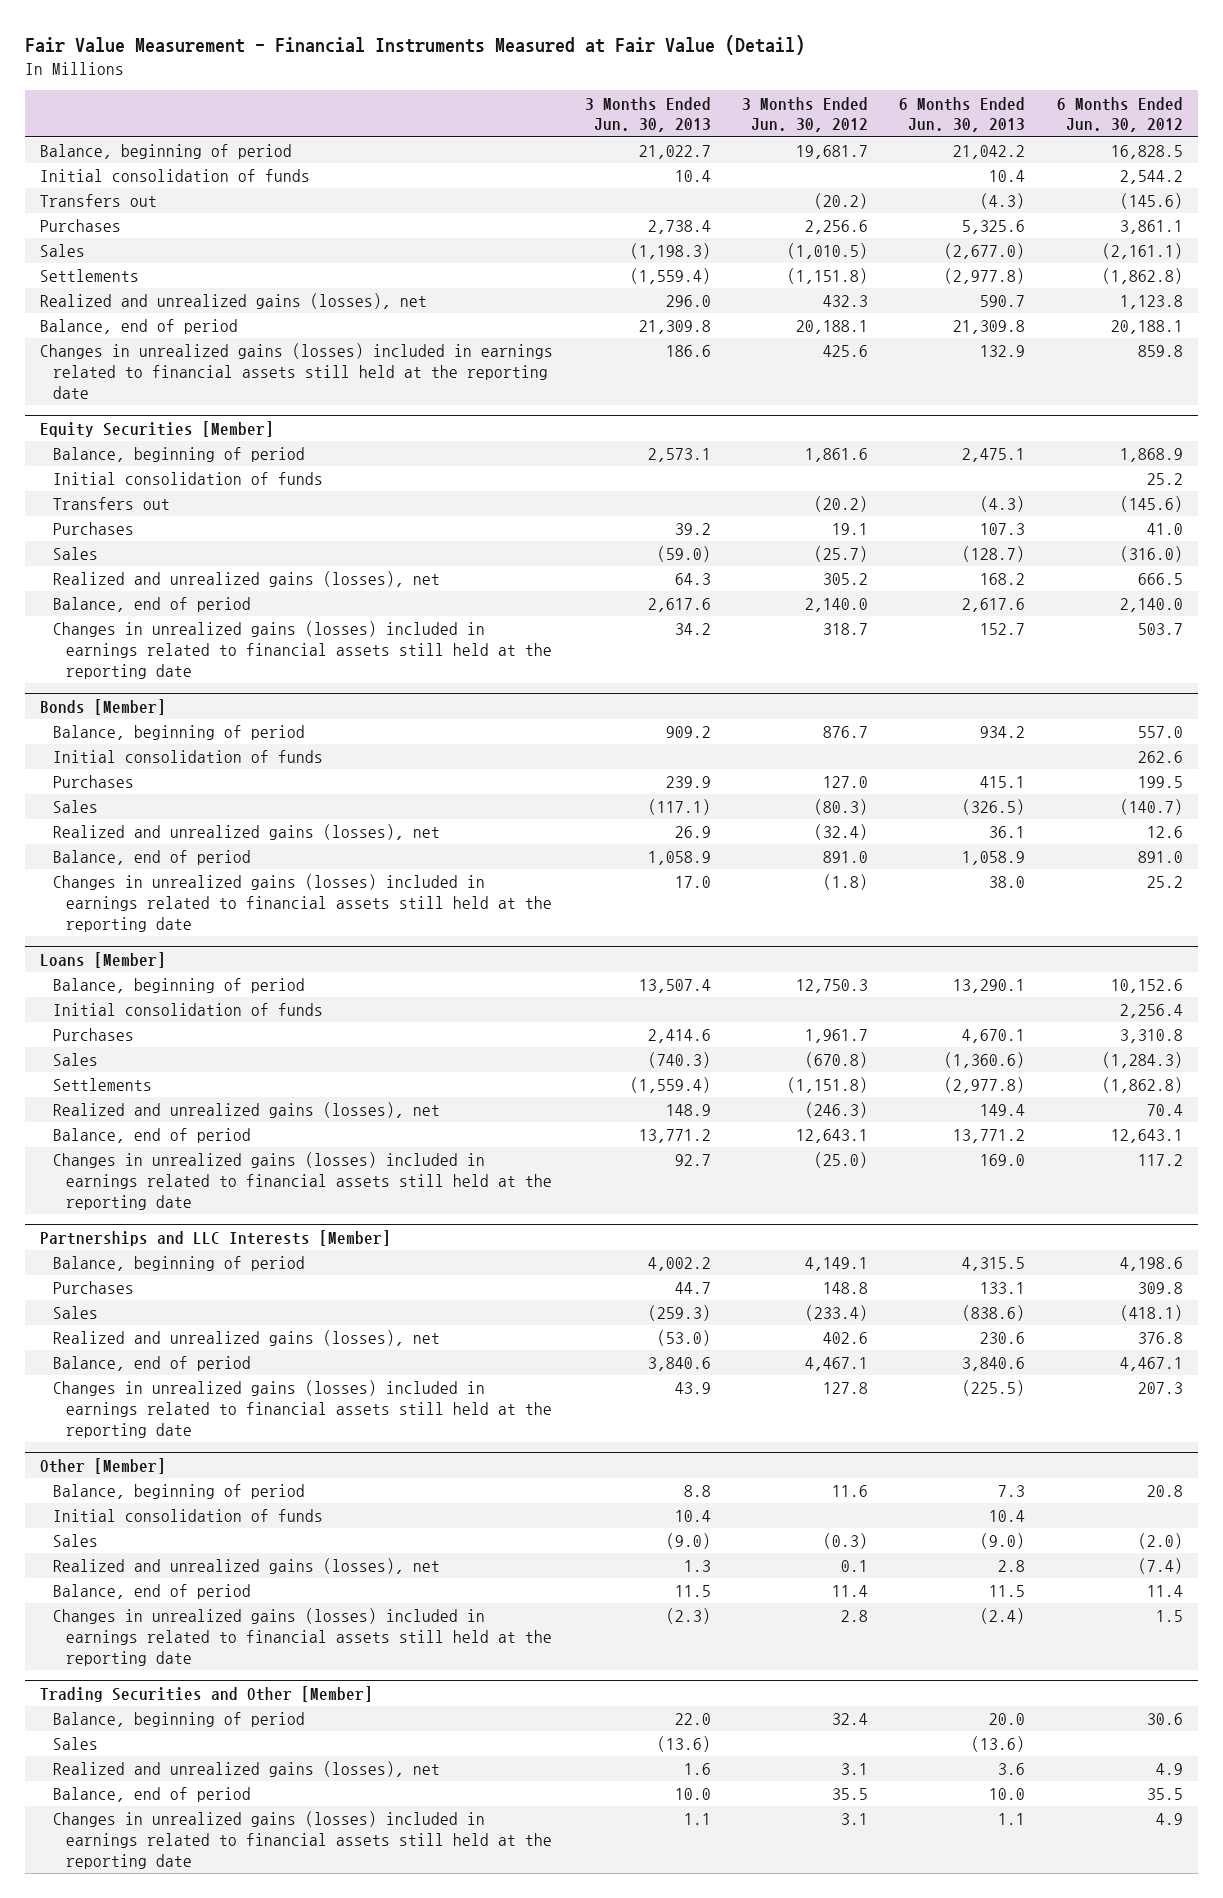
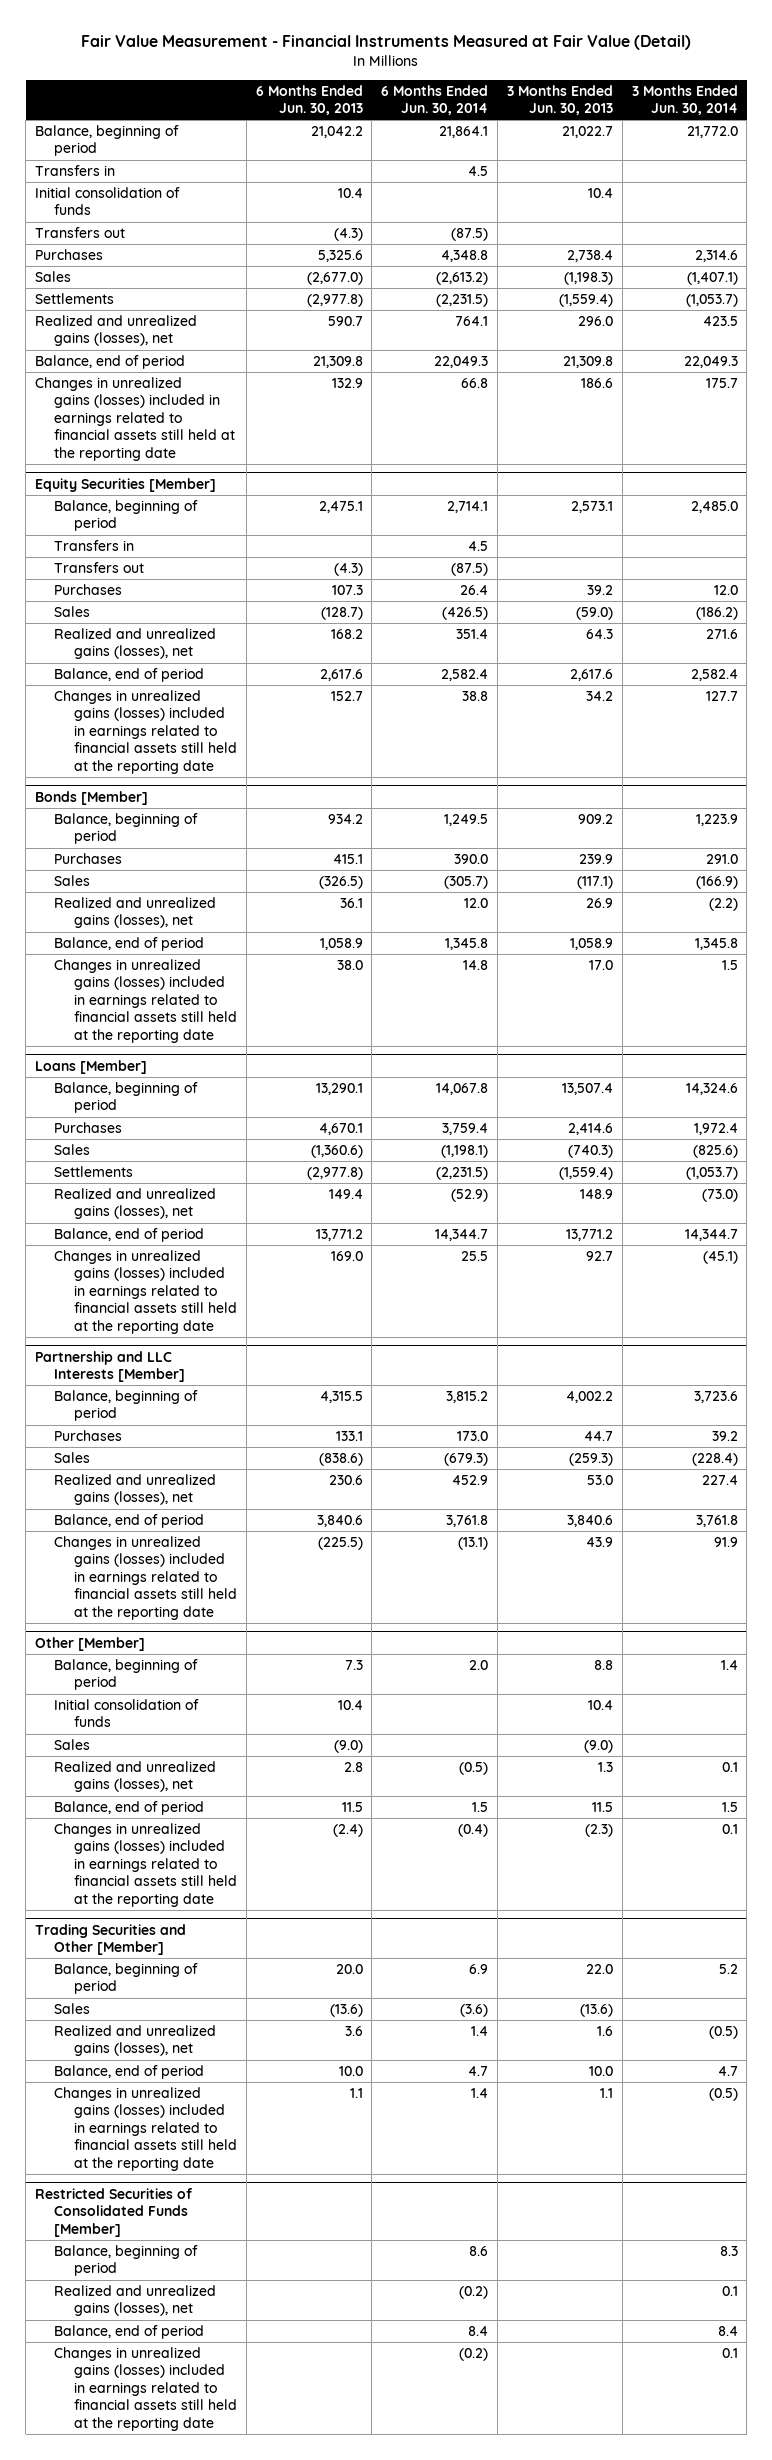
[742,96,869,133] 3 Months Ended Jun. 30, 2012 -> none
[1056,96,1183,133] 6 Months Ended Jun. 30, 2012 -> none
none -> [381,84,489,116] 6 Months Ended Jun. 30, 2014
none -> [631,84,738,116] 3 Months Ended Jun. 30, 2014
none -> [34,165,115,177] Transfers in
[53,472,324,486] Initial consolidation of funds -> none
none -> [54,540,135,552] Transfers in
[53,750,324,764] Initial consolidation of funds -> none
[53,1003,324,1017] Initial consolidation of funds -> none
[40,1229,392,1246] Partnerships and LLC Interests [Member] -> [34,1350,186,1383] Partnership and LLC Interests [Member]
[656,1330,711,1347] (53.0) -> [586,1475,613,1486] 53.0
none -> [34,2187,193,2237] Restricted Securities of Consolidated Funds [Member]
none -> [54,2245,199,2277] Balance, beginning of period
none -> [54,2285,217,2317] Realized and unrealized gains (losses), net
none -> [54,2325,205,2340] Balance, end of period
none -> [54,2347,237,2431] Changes in unrealized gains (losses) included in earnings related to financial assets still held at the reporting date

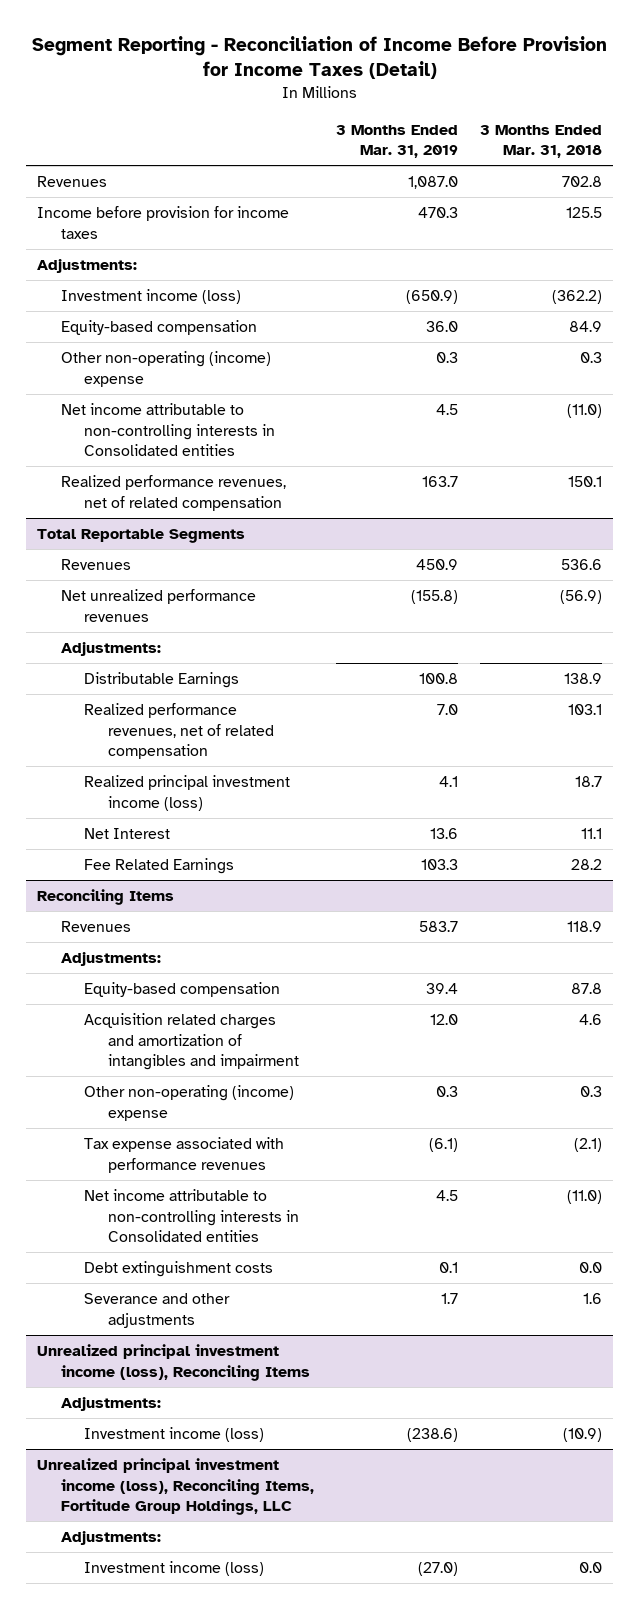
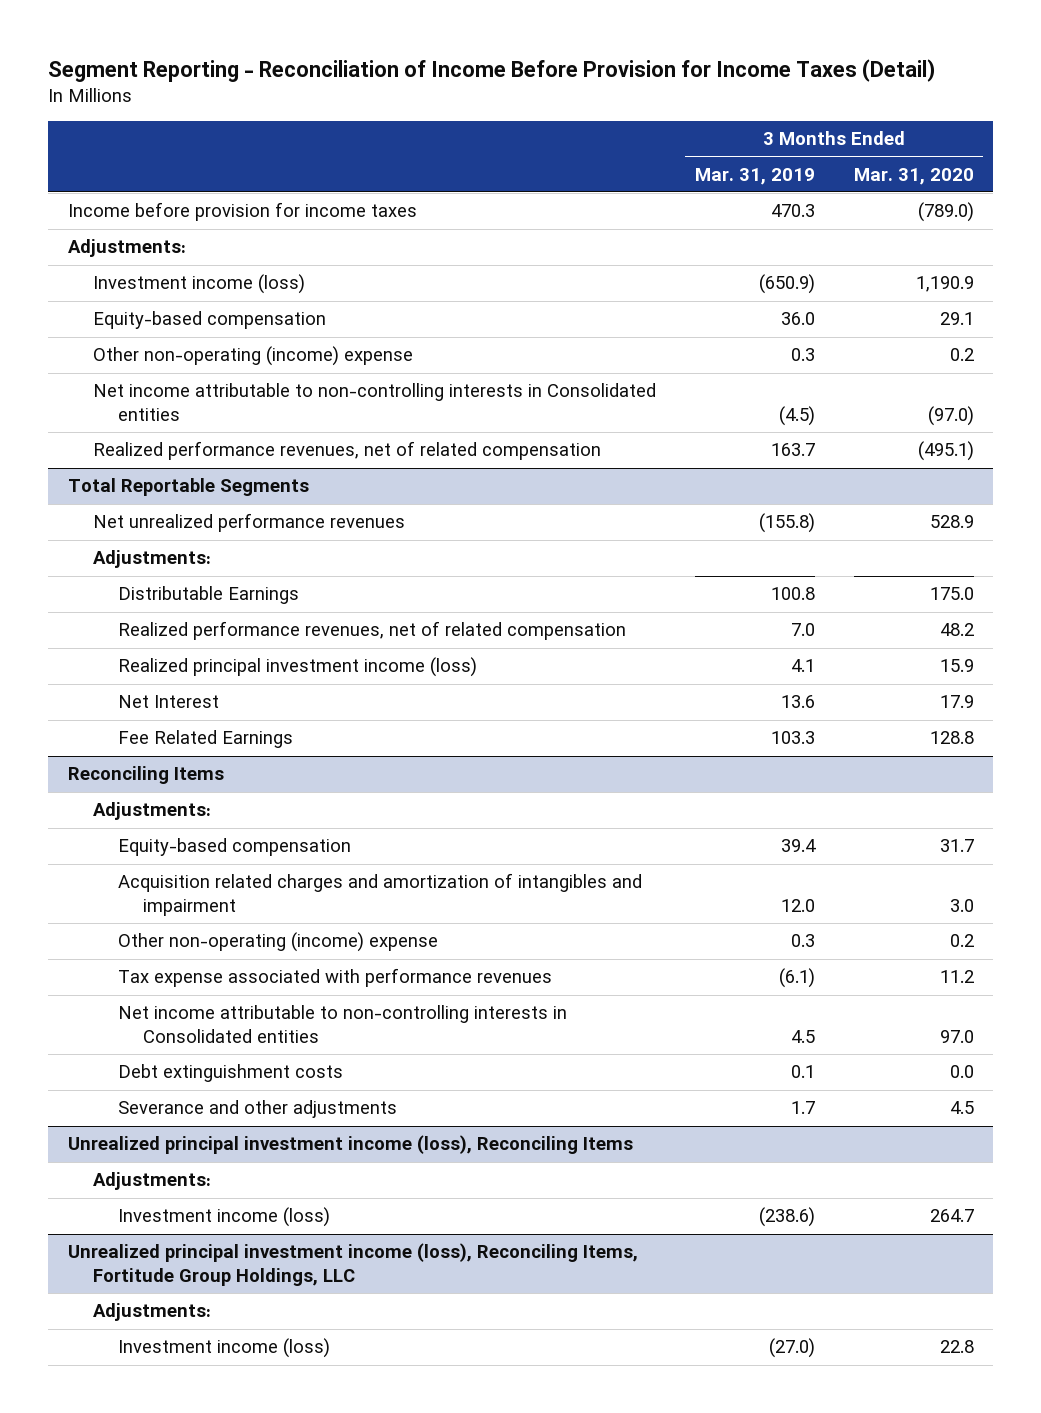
[479,124,602,159] 3 Months Ended Mar. 31, 2018 -> none
none -> [853,167,974,185] Mar. 31, 2020
[37,175,108,187] Revenues -> none
[435,403,458,415] 4.5 -> [778,405,815,426] (4.5)
[60,558,131,570] Revenues -> none
[60,920,131,932] Revenues -> none

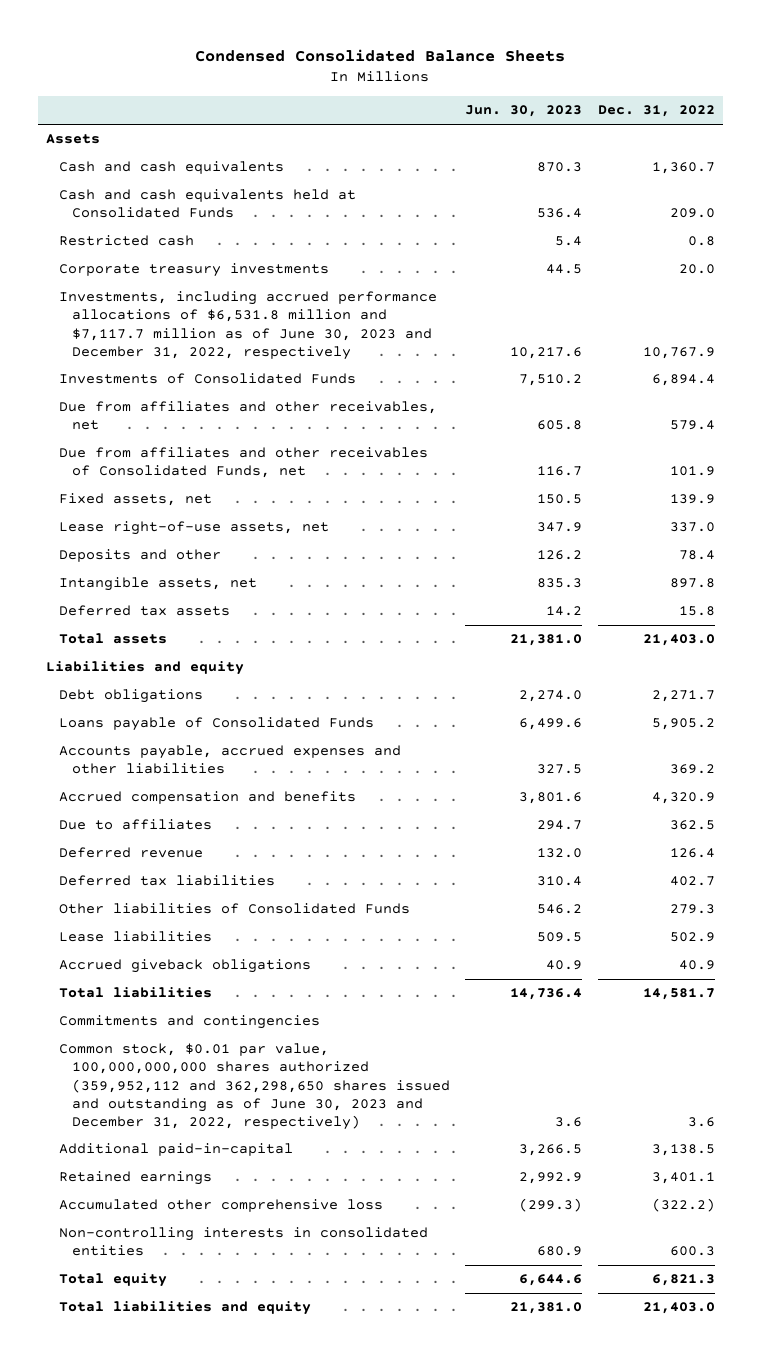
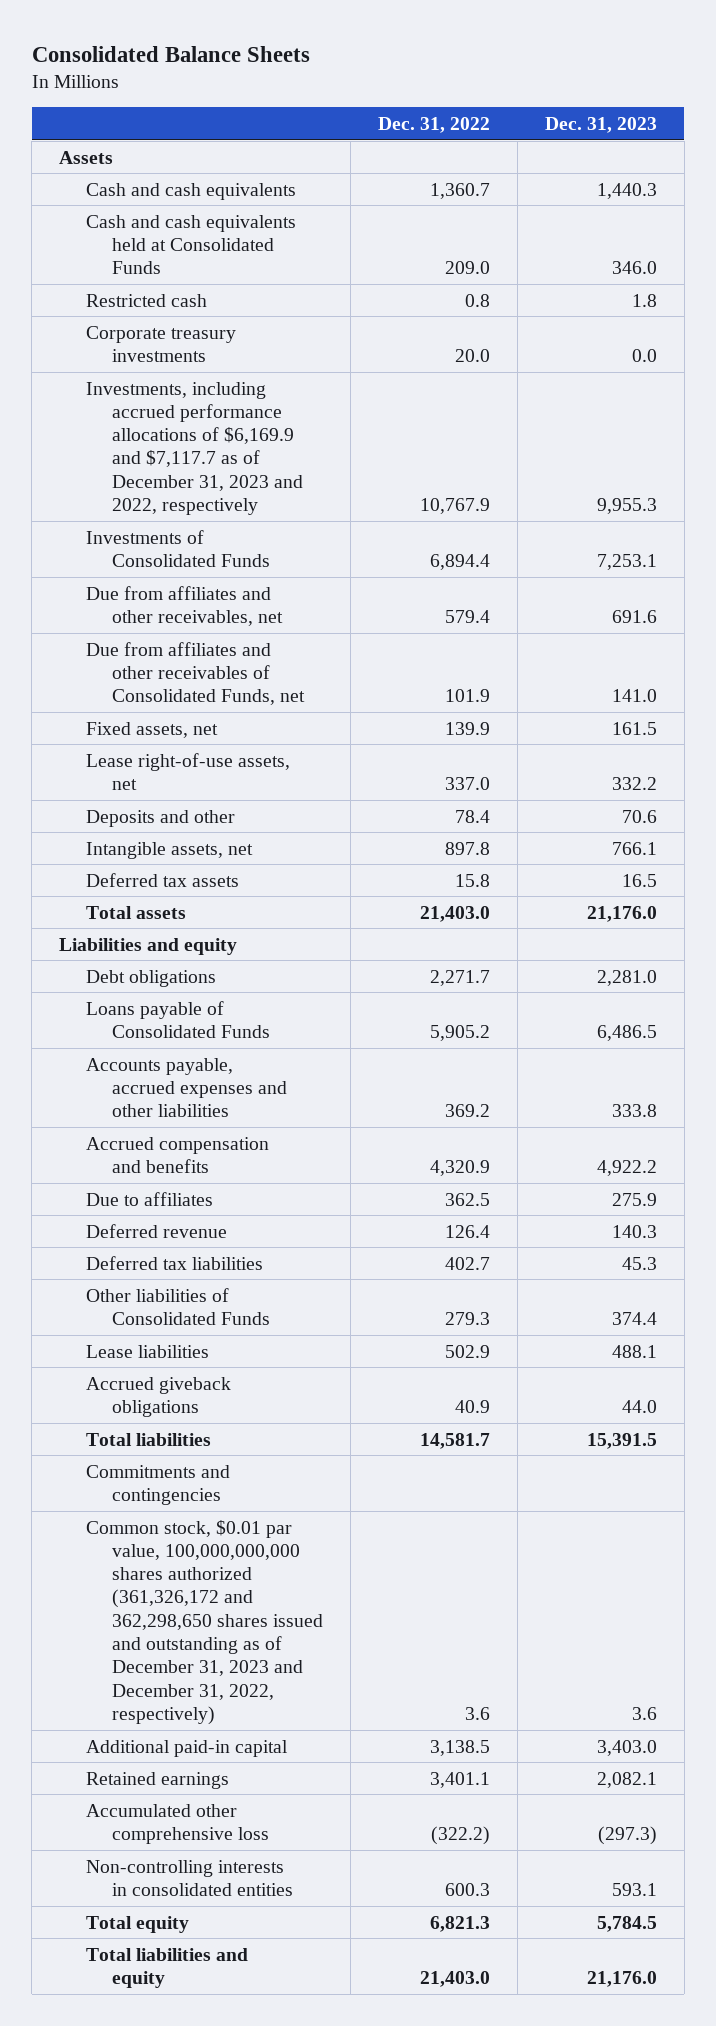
[195,49,566,63] Condensed Consolidated Balance Sheets -> [31,45,310,62] Consolidated Balance Sheets
[465,105,583,118] Jun. 30, 2023 -> none
none -> [545,116,658,133] Dec. 31, 2023
[58,291,437,360] Investments, including accrued performance allocations of $6,531.8 million and $7,117.7 million as of June 30, 2023 and December 31, 2022, respectively -> [85,381,304,515] Investments, including accrued performance allocations of $6,169.9 and $7,117.7 as of December 31, 2023 and 2022, respectively
[58,1043,450,1130] Common stock, $0.01 par value, 100,000,000,000 shares authorized (359,952,112 and 362,298,650 shares issued and outstanding as of June 30, 2023 and December 31, 2022, respectively) -> [85,1519,324,1725] Common stock, $0.01 par value, 100,000,000,000 shares authorized (361,326,172 and 362,298,650 shares issued and outstanding as of December 31, 2023 and December 31, 2022, respectively)
[58,1143,293,1157] Additional paid-in-capital -> [85,1739,288,1757] Additional paid-in capital

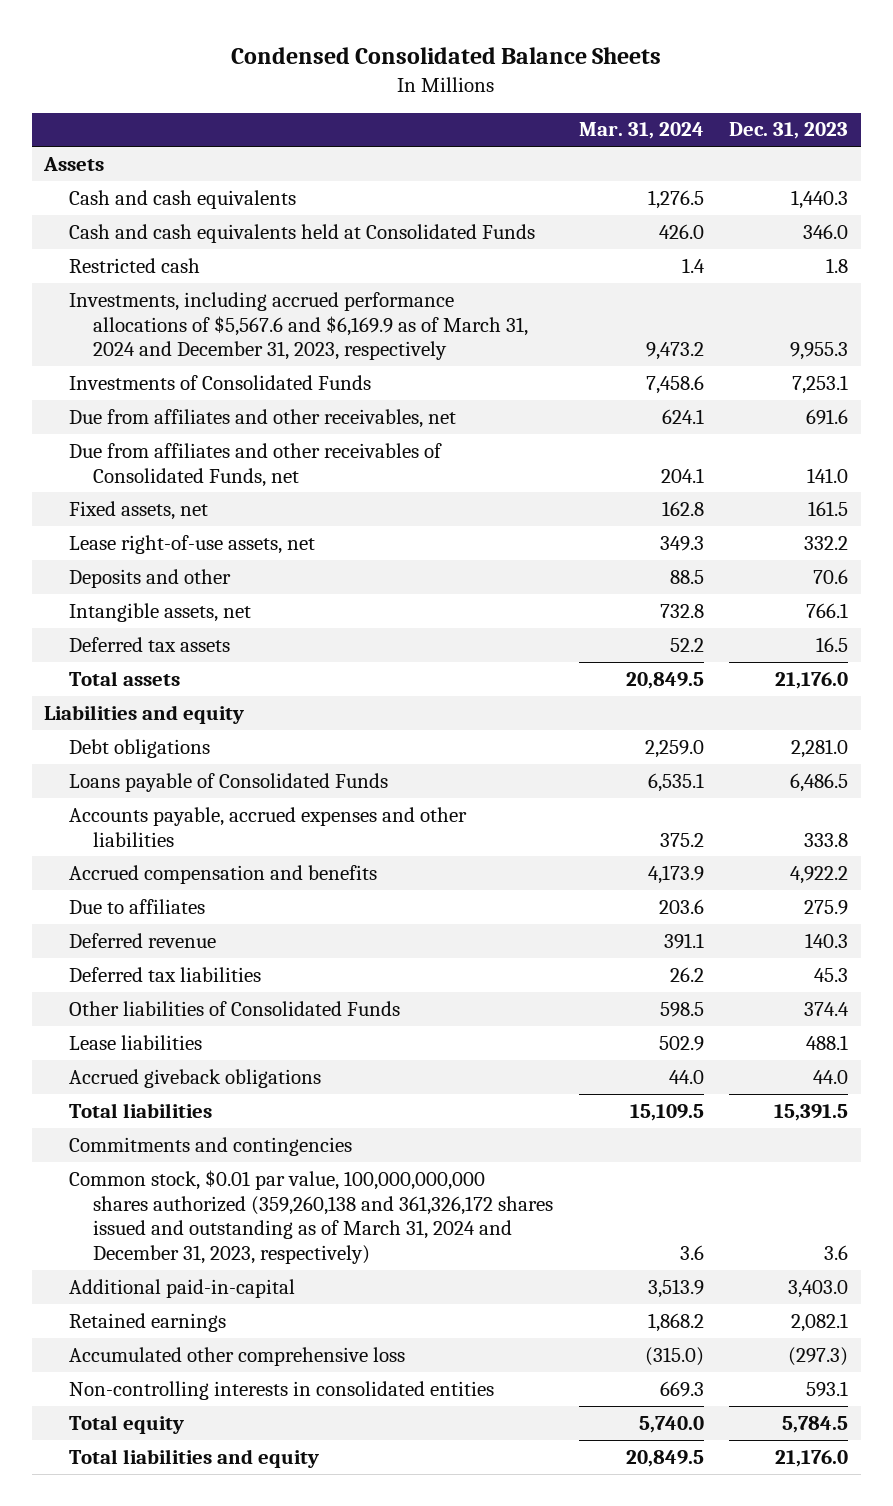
[31,45,310,62] Consolidated Balance Sheets -> [231,46,662,64] Condensed Consolidated Balance Sheets
[378,116,491,133] Dec. 31, 2022 -> none
none -> [578,122,704,140] Mar. 31, 2024
[85,325,236,362] Corporate treasury investments -> none
[85,381,304,515] Investments, including accrued performance allocations of $6,169.9 and $7,117.7 as of December 31, 2023 and 2022, respectively -> [68,291,528,361] Investments, including accrued performance allocations of $5,567.6 and $6,169.9 as of March 31, 2024 and December 31, 2023, respectively
[85,1519,324,1725] Common stock, $0.01 par value, 100,000,000,000 shares authorized (361,326,172 and 362,298,650 shares issued and outstanding as of December 31, 2023 and December 31, 2022, respectively) -> [68,1169,553,1265] Common stock, $0.01 par value, 100,000,000,000 shares authorized (359,260,138 and 361,326,172 shares issued and outstanding as of March 31, 2024 and December 31, 2023, respectively)
[85,1739,288,1757] Additional paid-in capital -> [68,1278,295,1298] Additional paid-in-capital

